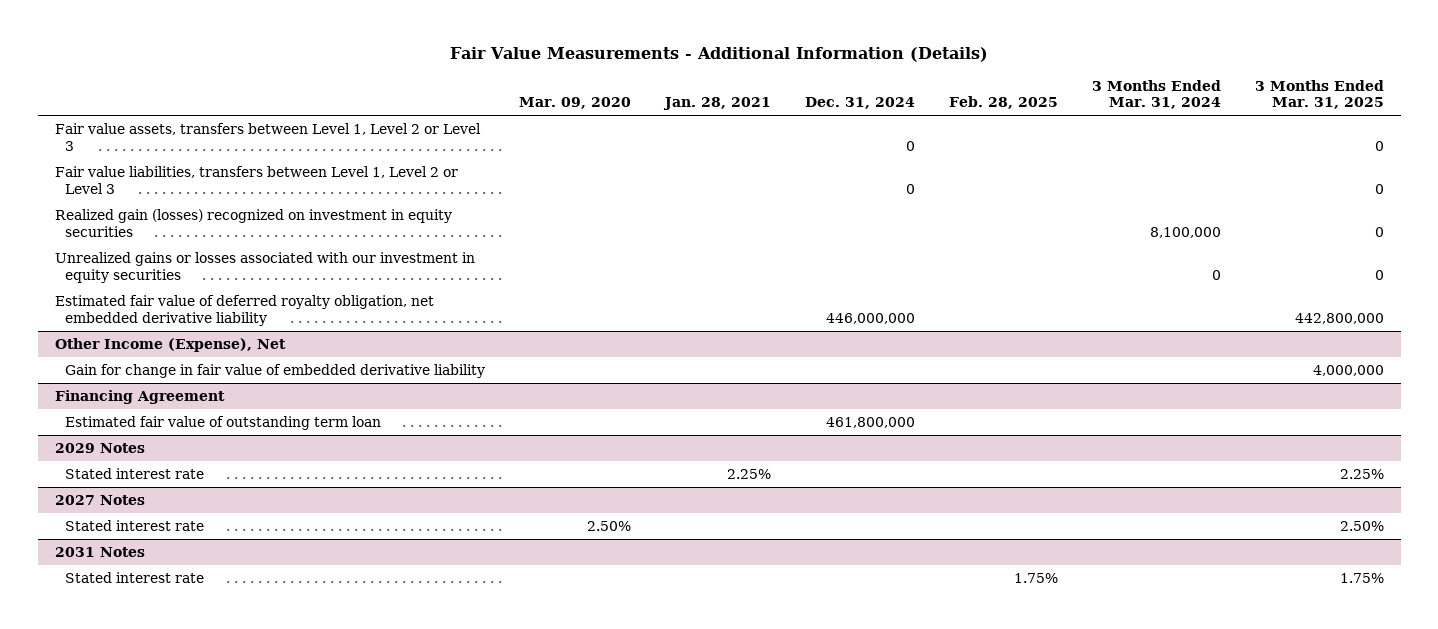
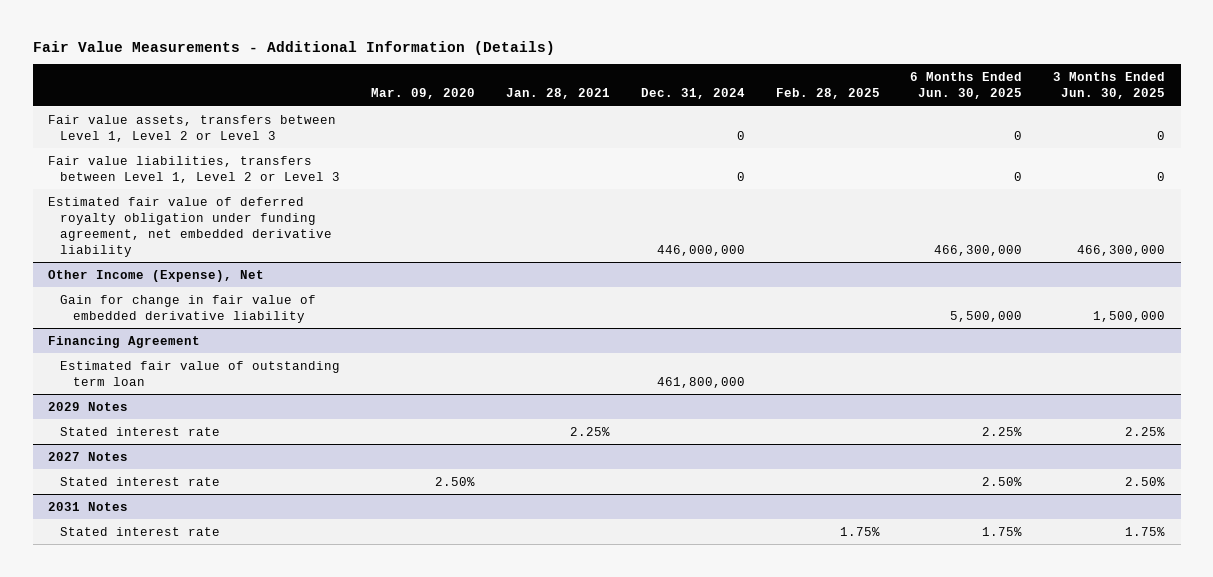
[1091,79,1221,110] 3 Months Ended Mar. 31, 2024 -> none
[1254,79,1384,110] 3 Months Ended Mar. 31, 2025 -> none
none -> [910,72,1023,100] 6 Months Ended Jun. 30, 2025
none -> [1053,72,1166,100] 3 Months Ended Jun. 30, 2025
[54,209,452,237] Realized gain (losses) recognized on investment in equity securities -> none
[54,252,475,283] Unrealized gains or losses associated with our investment in equity securities -> none
[54,295,434,326] Estimated fair value of deferred royalty obligation, net embedded derivative liability -> [48,196,333,257] Estimated fair value of deferred royalty obligation under funding agreement, net embedded derivative liability

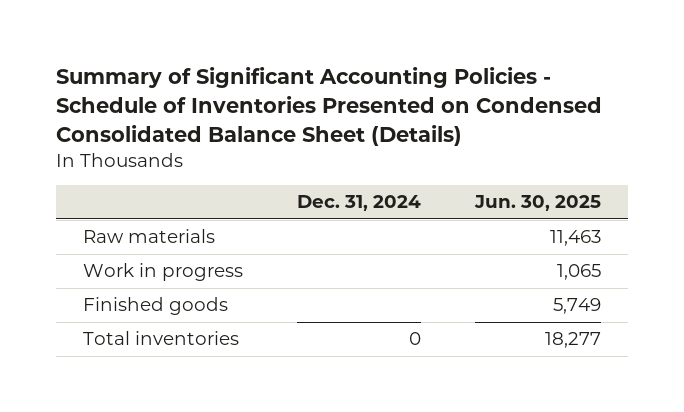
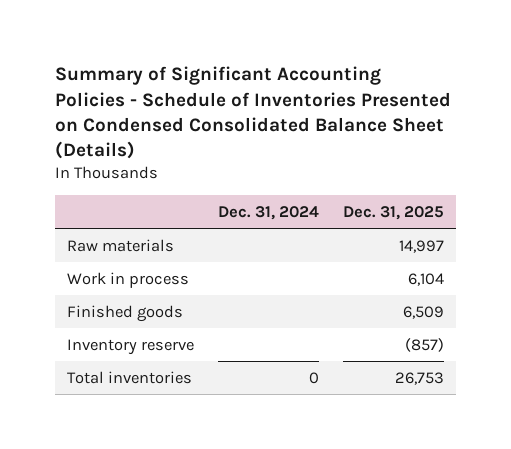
[474,195,602,212] Jun. 30, 2025 -> none
none -> [343,205,445,220] Dec. 31, 2025
[82,263,243,282] Work in progress -> [67,271,190,288] Work in process
none -> [67,338,195,355] Inventory reserve

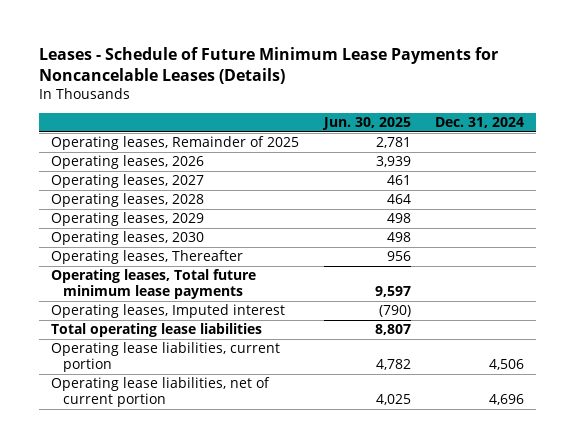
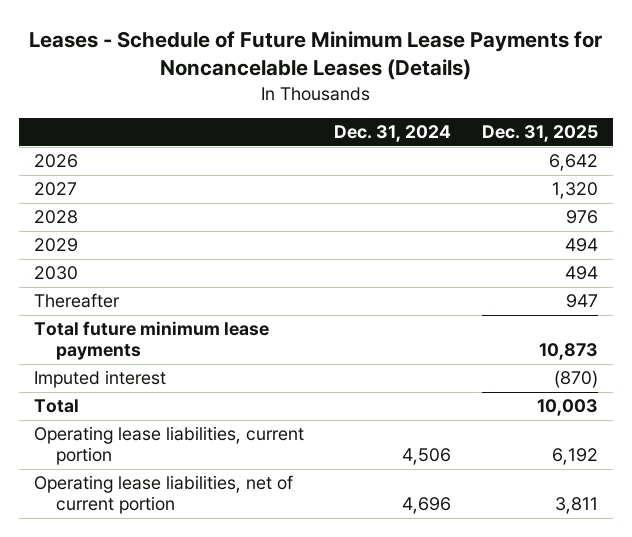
[321,116,411,130] Jun. 30, 2025 -> none
none -> [481,125,598,143] Dec. 31, 2025
[51,136,300,151] Operating leases, Remainder of 2025 -> none
[51,155,205,170] Operating leases, 2026 -> [34,154,79,169] 2026
[51,174,205,189] Operating leases, 2027 -> [34,182,78,197] 2027
[51,193,205,208] Operating leases, 2028 -> [34,210,79,225] 2028
[51,212,205,227] Operating leases, 2029 -> [34,238,79,253] 2029
[51,231,205,246] Operating leases, 2030 -> [34,266,79,281] 2030
[51,250,244,265] Operating leases, Thereafter -> [34,293,121,309] Thereafter
[51,269,257,299] Operating leases, Total future minimum lease payments -> [34,321,270,361] Total future minimum lease payments
[51,304,286,319] Operating leases, Imputed interest -> [34,370,167,389] Imputed interest
[51,323,263,338] Total operating lease liabilities -> [34,399,80,414] Total

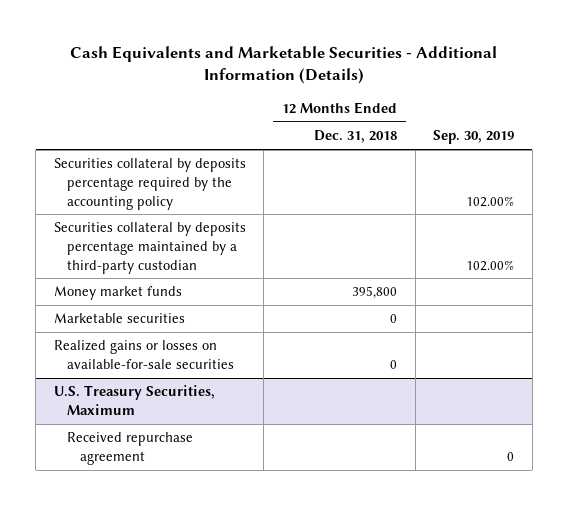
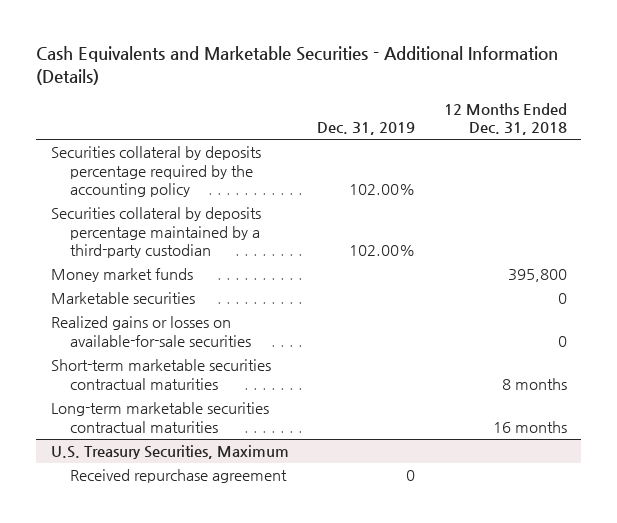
[433,130,515,145] Sep. 30, 2019 -> none
none -> [317,122,416,136] Dec. 31, 2019
none -> [50,359,271,390] Short-term marketable securities contractual maturities
none -> [50,402,269,433] Long-term marketable securities contractual maturities

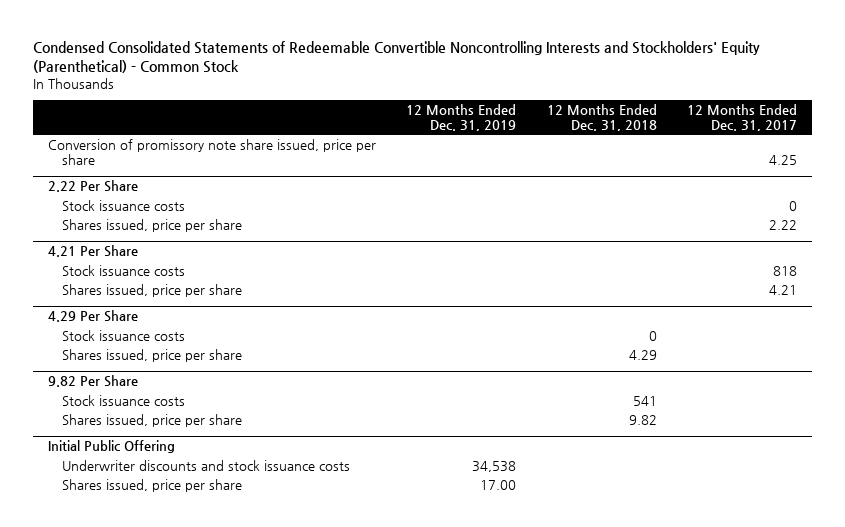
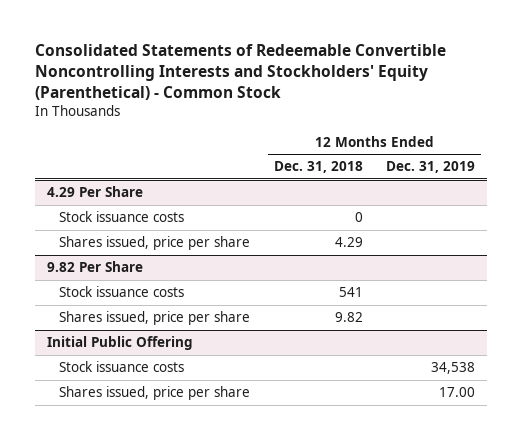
[32,40,760,74] Condensed Consolidated Statements of Redeemable Convertible Noncontrolling Interests and Stockholders' Equity (Parenthetical) - Common Stock -> [35,43,447,100] Consolidated Statements of Redeemable Convertible Noncontrolling Interests and Stockholders' Equity (Parenthetical) - Common Stock
[686,104,797,131] 12 Months Ended Dec. 31, 2017 -> none
[47,139,376,165] Conversion of promissory note share issued, price per share -> none
[47,180,138,193] 2.22 Per Share -> none
[62,200,186,212] Stock issuance costs -> none
[62,219,243,233] Shares issued, price per share -> none
[47,245,138,258] 4.21 Per Share -> none
[62,265,186,277] Stock issuance costs -> none
[62,284,243,298] Shares issued, price per share -> none
[62,460,351,472] Underwriter discounts and stock issuance costs -> [58,361,184,373] Stock issuance costs

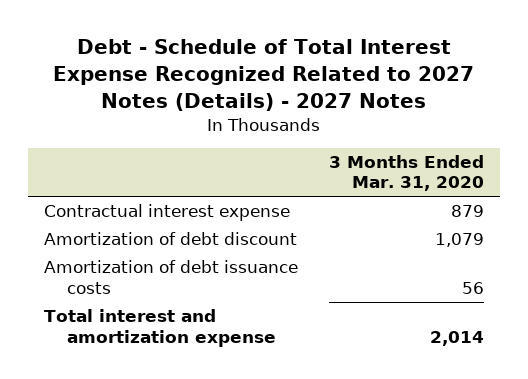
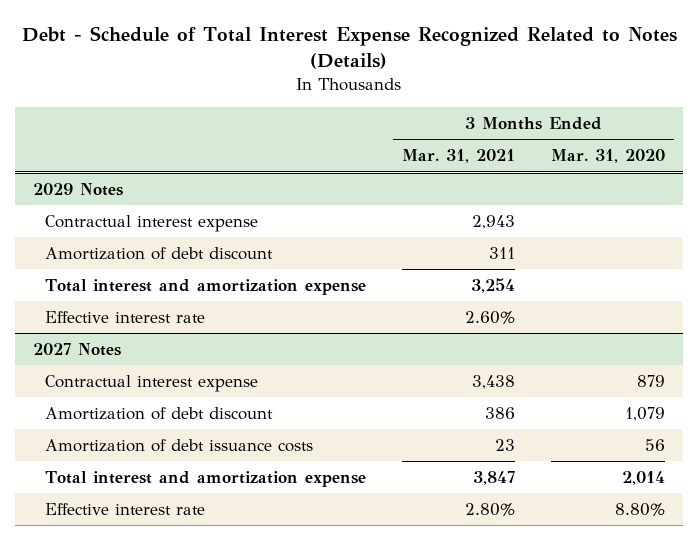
[52,39,474,111] Debt - Schedule of Total Interest Expense Recognized Related to 2027 Notes (Details) - 2027 Notes -> [22,26,678,70] Debt - Schedule of Total Interest Expense Recognized Related to Notes (Details)
none -> [402,149,516,164] Mar. 31, 2021
none -> [33,182,124,196] 2029 Notes
none -> [45,214,259,232] Contractual interest expense
none -> [45,246,274,260] Amortization of debt discount
none -> [45,278,367,295] Total interest and amortization expense
none -> [45,310,206,323] Effective interest rate
none -> [33,342,122,356] 2027 Notes
none -> [45,502,206,515] Effective interest rate

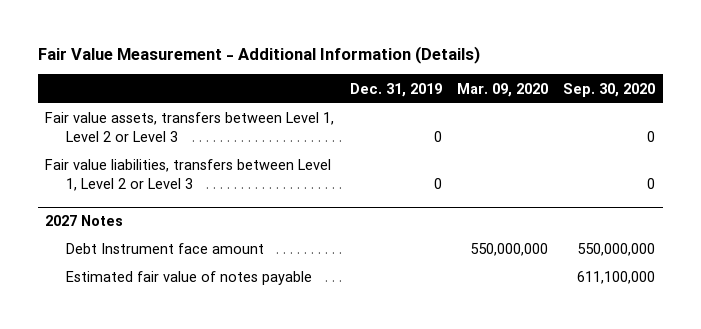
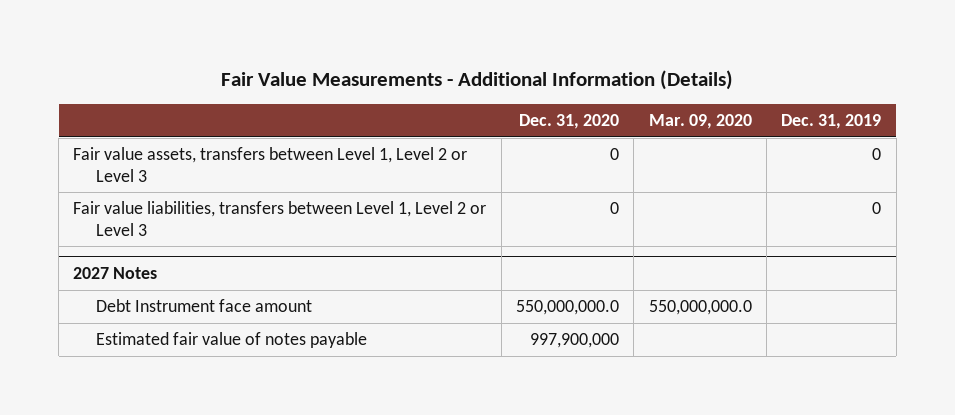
[37,46,480,65] Fair Value Measurement - Additional Information (Details) -> [221,69,734,90] Fair Value Measurements - Additional Information (Details)
[563,82,656,97] Sep. 30, 2020 -> none
none -> [518,114,619,130] Dec. 31, 2020
[469,243,548,257] 550,000,000 -> [648,300,752,316] 550,000,000.0

